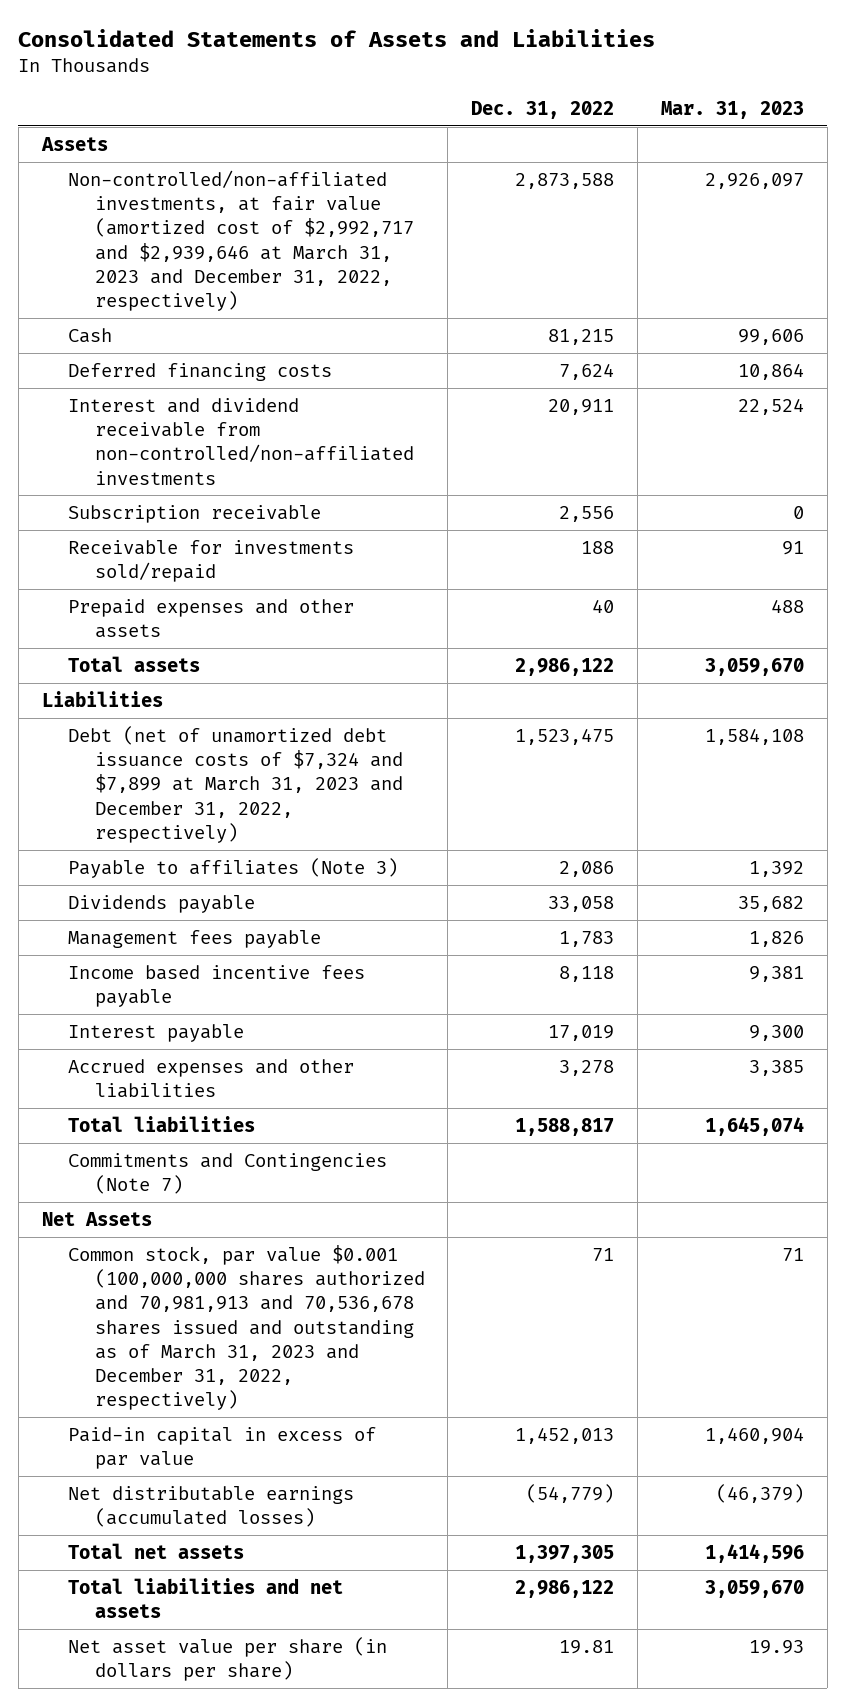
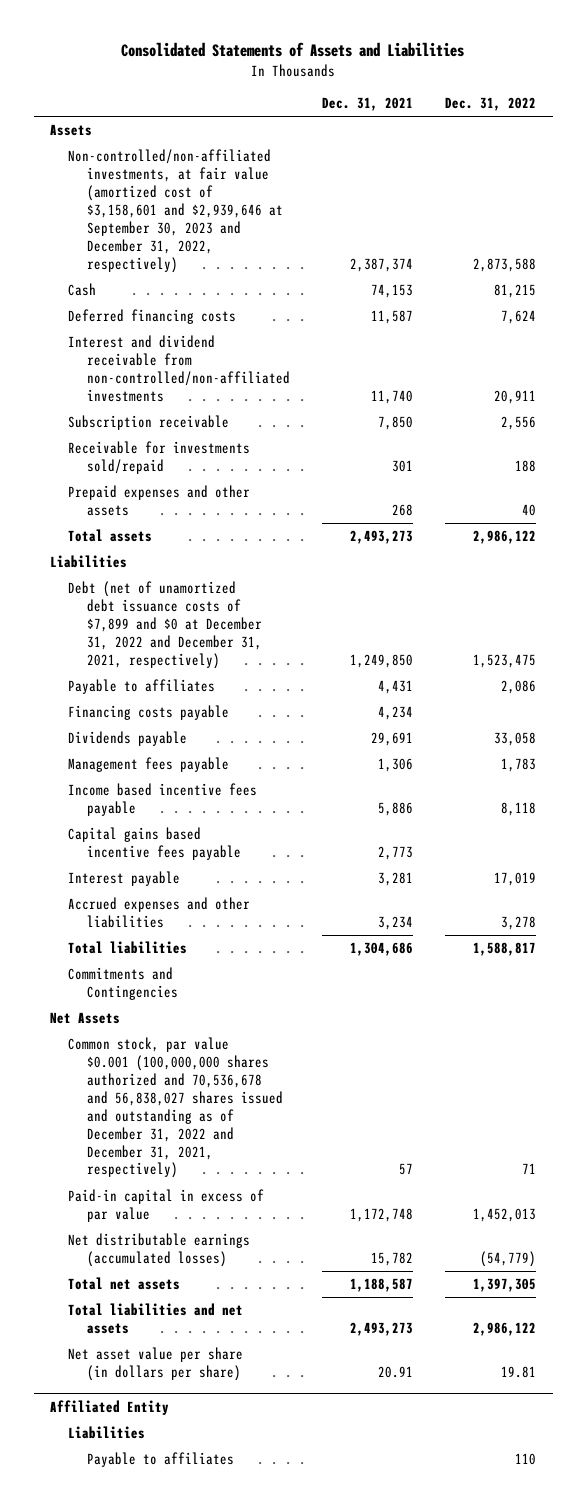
[660,100,804,119] Mar. 31, 2023 -> none
none -> [322,97,414,112] Dec. 31, 2021
[68,169,414,311] Non-controlled/non-affiliated investments, at fair value (amortized cost of $2,992,717 and $2,939,646 at March 31, 2023 and December 31, 2022, respectively) -> [68,149,283,273] Non-controlled/non-affiliated investments, at fair value (amortized cost of $3,158,601 and $2,939,646 at September 30, 2023 and December 31, 2022, respectively)
[68,725,403,843] Debt (net of unamortized debt issuance costs of $7,324 and $7,899 at March 31, 2023 and December 31, 2022, respectively) -> [68,581,262,669] Debt (net of unamortized debt issuance costs of $7,899 and $0 at December 31, 2022 and December 31, 2021, respectively)
[68,857,399,878] Payable to affiliates (Note 3) -> [68,679,216,695] Payable to affiliates
none -> [68,705,230,721] Financing costs payable
none -> [68,827,241,861] Capital gains based incentive fees payable
[68,1152,388,1195] Commitments and Contingencies (Note 7) -> [68,967,178,1001] Commitments and Contingencies
[68,1244,425,1411] Common stock, par value $0.001 (100,000,000 shares authorized and 70,981,913 and 70,536,678 shares issued and outstanding as of March 31, 2023 and December 31, 2022, respectively) -> [68,1037,283,1179] Common stock, par value $0.001 (100,000,000 shares authorized and 70,536,678 and 56,838,027 shares issued and outstanding as of December 31, 2022 and December 31, 2021, respectively)
none -> [49,1400,169,1416] Affiliated Entity
none -> [68,1426,146,1440] Liabilities
none -> [86,1452,234,1468] Payable to affiliates

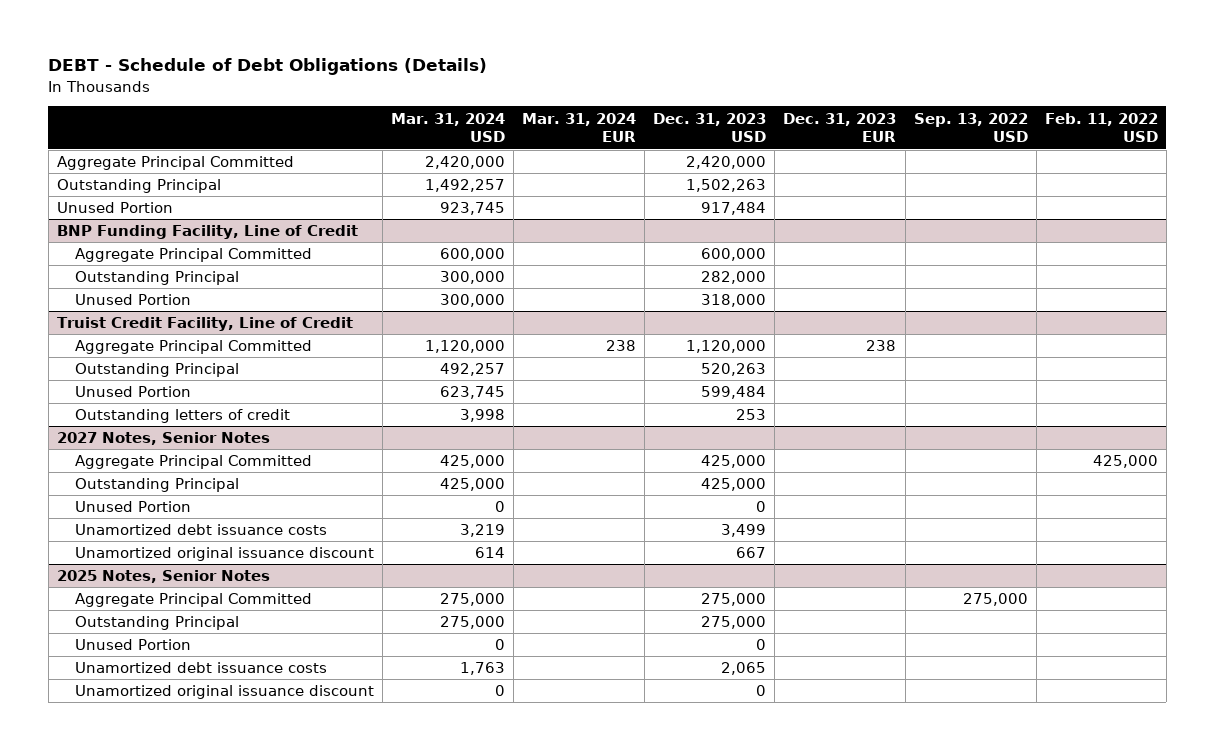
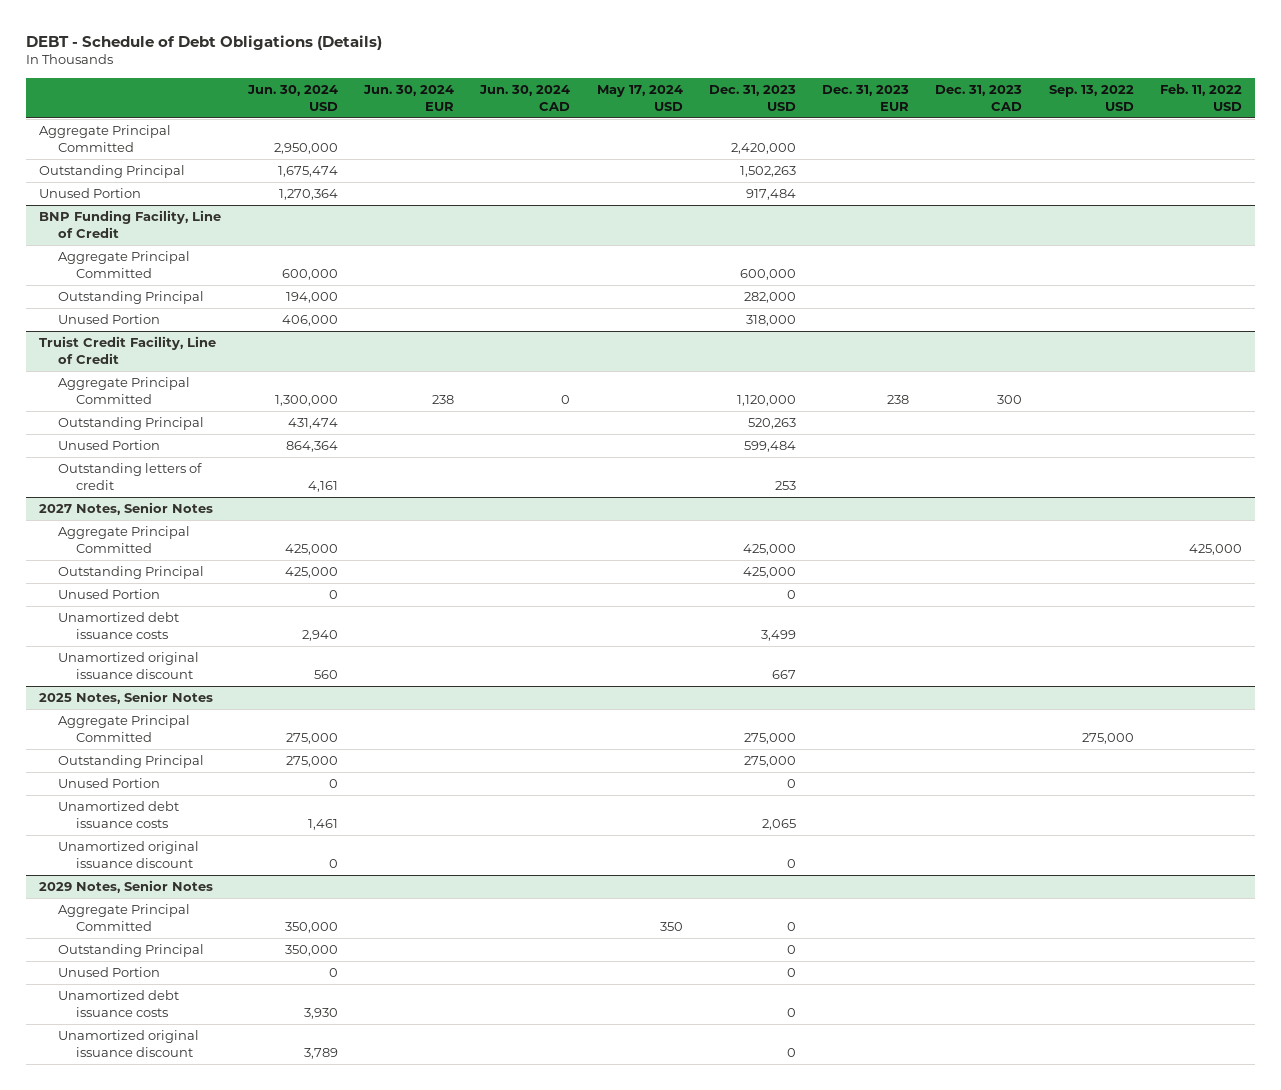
[390,112,505,143] Mar. 31, 2024 USD -> none
[522,112,637,143] Mar. 31, 2024 EUR -> none
none -> [246,84,338,111] Jun. 30, 2024 USD
none -> [363,84,455,111] Jun. 30, 2024 EUR
none -> [479,84,571,111] Jun. 30, 2024 CAD
none -> [596,84,683,111] May 17, 2024 USD
none -> [935,84,1023,111] Dec. 31, 2023 CAD
none -> [39,880,214,894] 2029 Notes, Senior Notes
none -> [57,904,190,932] Aggregate Principal Committed
none -> [57,944,204,958] Outstanding Principal
none -> [57,967,160,978] Unused Portion
none -> [57,990,179,1018] Unamortized debt issuance costs
none -> [57,1030,199,1058] Unamortized original issuance discount

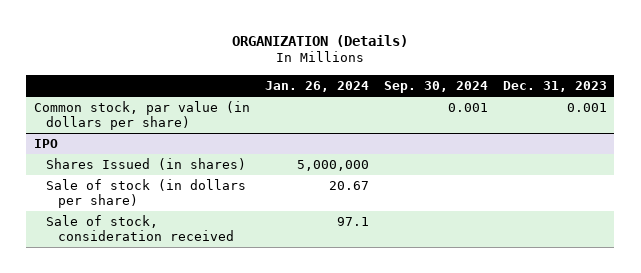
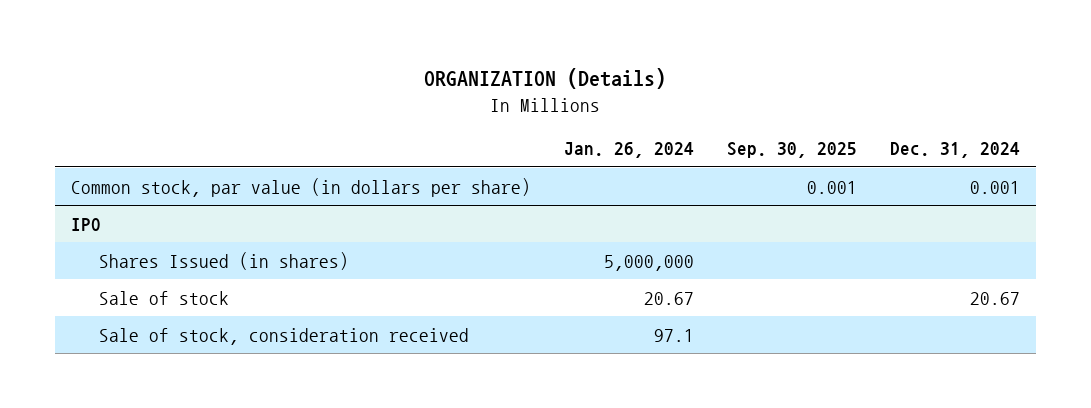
[383,80,488,93] Sep. 30, 2024 -> none
[502,80,607,92] Dec. 31, 2023 -> none
none -> [726,142,857,159] Sep. 30, 2025
none -> [889,142,1020,159] Dec. 31, 2024
[46,179,247,208] Sale of stock (in dollars per share) -> [98,290,229,305] Sale of stock

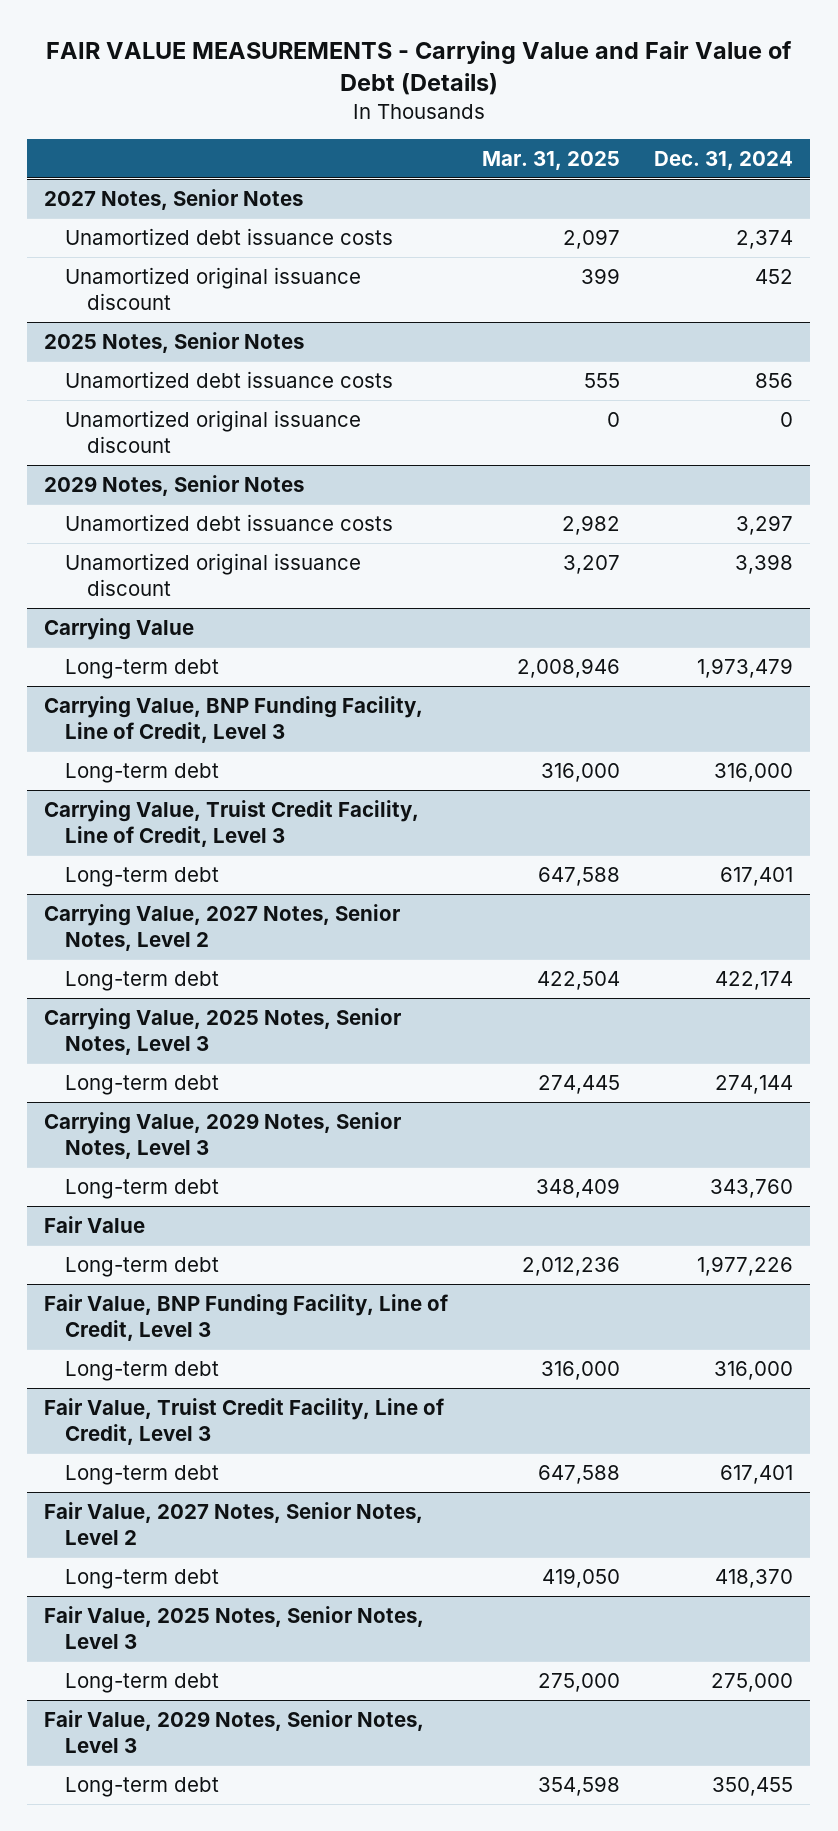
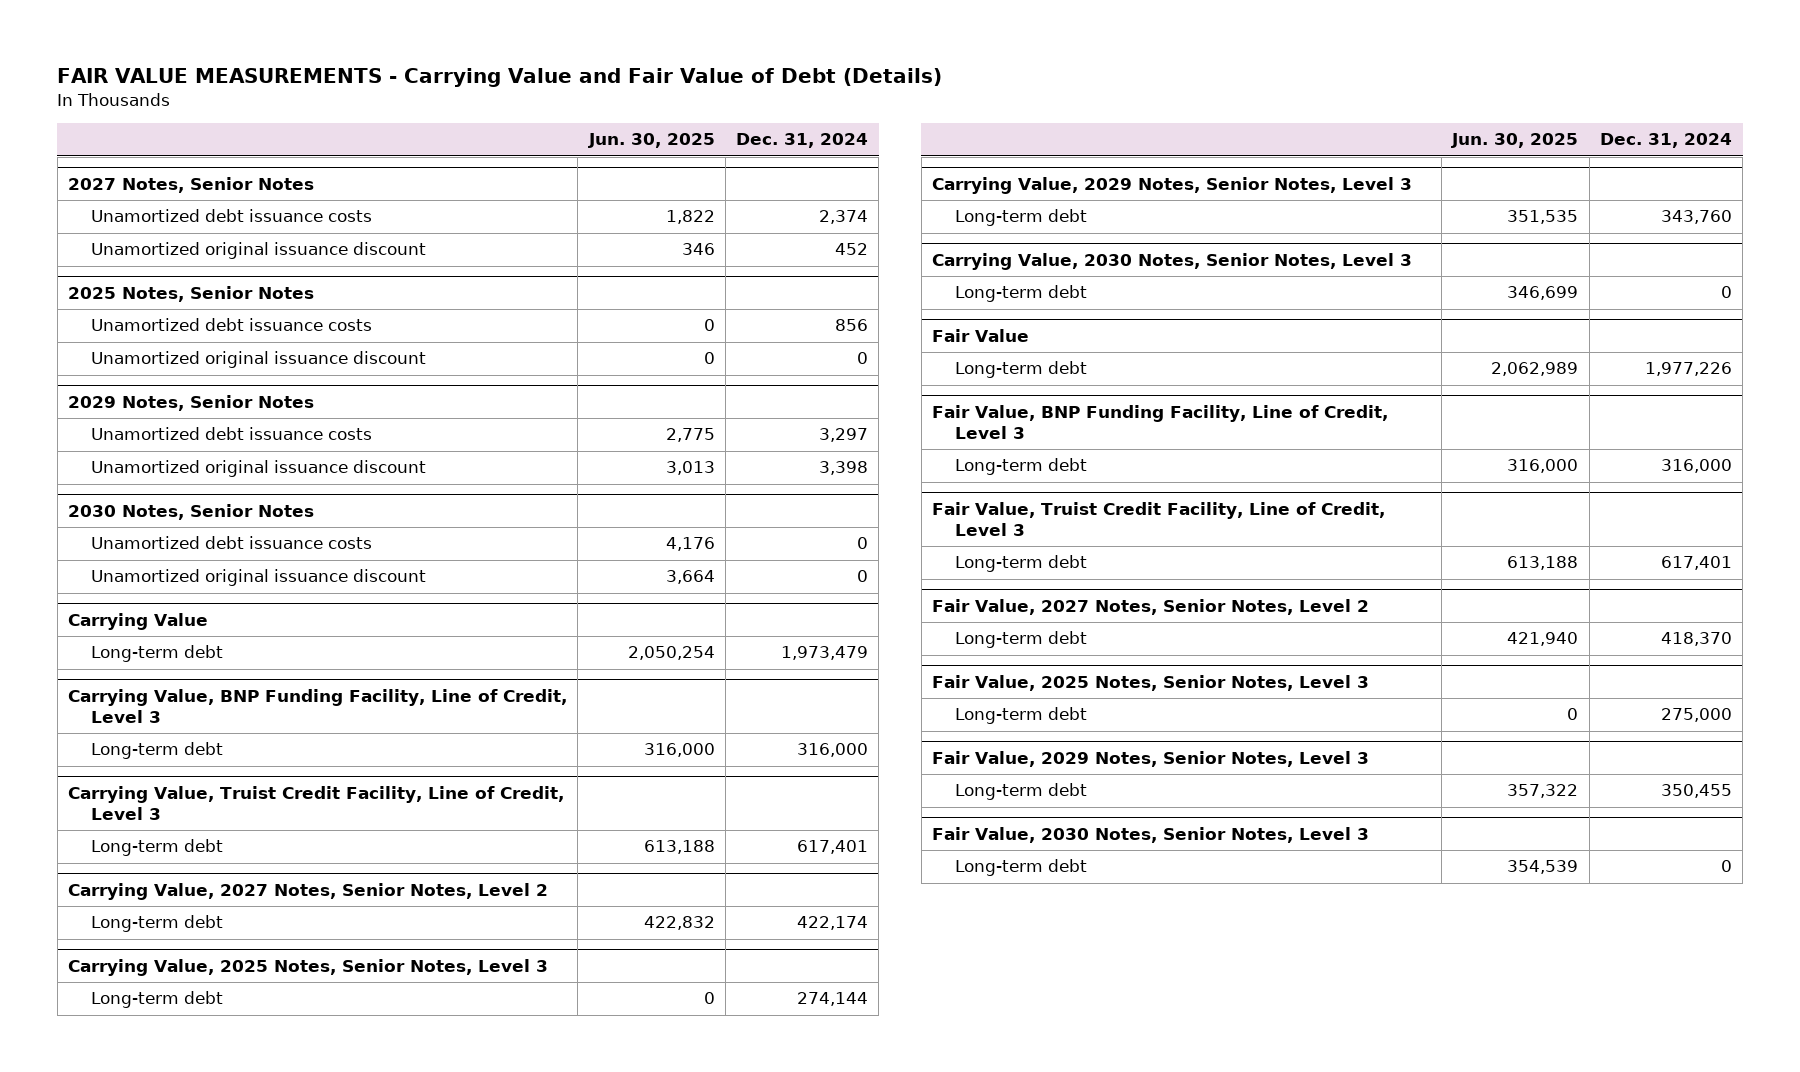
[482,151,621,171] Mar. 31, 2025 -> none
none -> [587,133,715,149] Jun. 30, 2025
none -> [68,504,315,521] 2030 Notes, Senior Notes
none -> [91,536,373,550] Unamortized debt issuance costs
none -> [91,569,427,587] Unamortized original issuance discount
none -> [931,253,1412,271] Carrying Value, 2030 Notes, Senior Notes, Level 3
none -> [954,285,1087,303] Long-term debt
none -> [931,827,1369,844] Fair Value, 2030 Notes, Senior Notes, Level 3
none -> [954,859,1087,877] Long-term debt

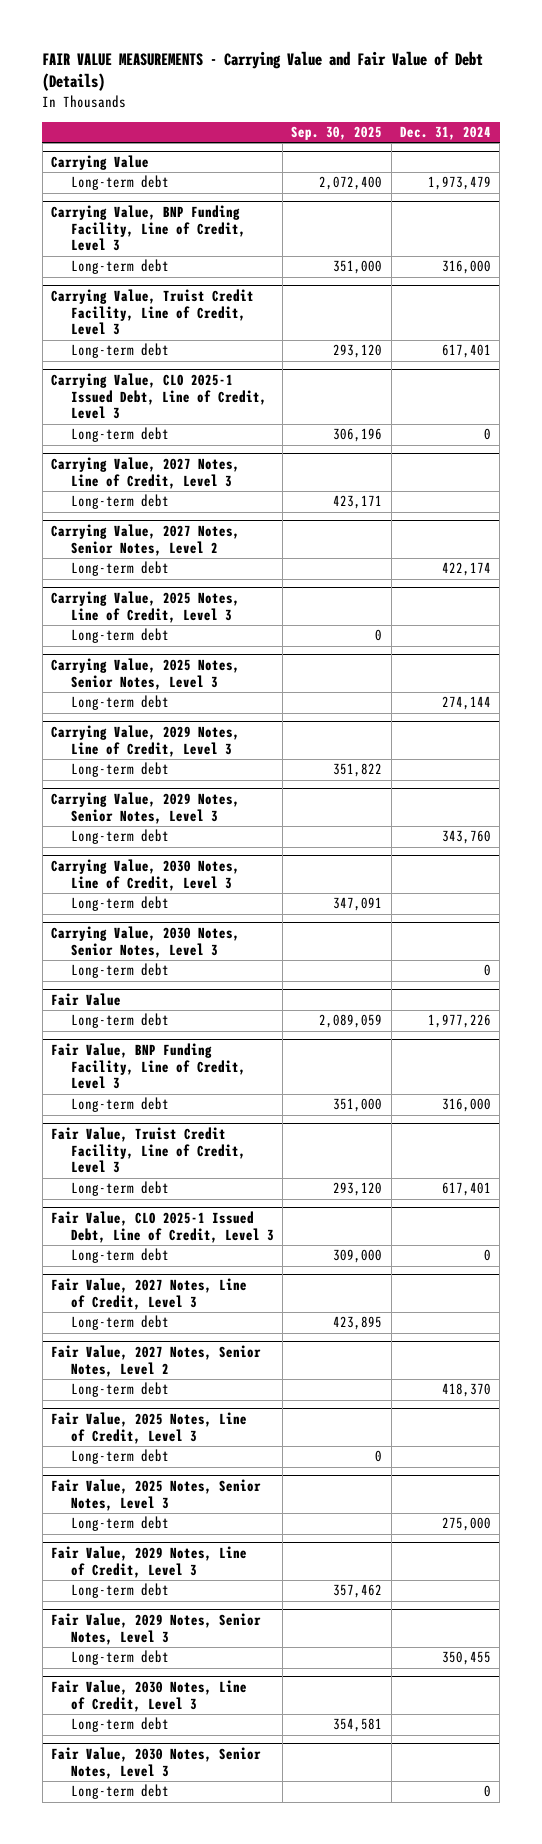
[587,133,715,149] Jun. 30, 2025 -> none
none -> [291,125,383,140] Sep. 30, 2025
[68,177,315,194] 2027 Notes, Senior Notes -> none
[91,209,373,223] Unamortized debt issuance costs -> none
[91,242,427,260] Unamortized original issuance discount -> none
[68,286,315,303] 2025 Notes, Senior Notes -> none
[91,318,373,332] Unamortized debt issuance costs -> none
[91,351,427,369] Unamortized original issuance discount -> none
[68,395,315,412] 2029 Notes, Senior Notes -> none
[91,427,373,441] Unamortized debt issuance costs -> none
[91,460,427,478] Unamortized original issuance discount -> none
[68,504,315,521] 2030 Notes, Senior Notes -> none
[91,536,373,550] Unamortized debt issuance costs -> none
[91,569,427,587] Unamortized original issuance discount -> none
none -> [51,372,267,420] Carrying Value, CLO 2025-1 Issued Debt, Line of Credit, Level 3
none -> [70,427,169,443] Long-term debt
none -> [51,456,241,489] Carrying Value, 2027 Notes, Line of Credit, Level 3
none -> [70,494,169,510] Long-term debt
none -> [51,590,241,623] Carrying Value, 2025 Notes, Line of Credit, Level 3
none -> [70,628,169,644] Long-term debt
none -> [51,724,241,757] Carrying Value, 2029 Notes, Line of Credit, Level 3
none -> [70,762,169,778] Long-term debt
none -> [51,858,241,891] Carrying Value, 2030 Notes, Line of Credit, Level 3
none -> [70,896,169,912] Long-term debt
none -> [51,1210,274,1243] Fair Value, CLO 2025-1 Issued Debt, Line of Credit, Level 3
none -> [70,1248,169,1264] Long-term debt
none -> [51,1277,248,1310] Fair Value, 2027 Notes, Line of Credit, Level 3
none -> [70,1315,169,1331] Long-term debt
none -> [51,1411,248,1444] Fair Value, 2025 Notes, Line of Credit, Level 3
none -> [70,1449,169,1465] Long-term debt
none -> [51,1545,248,1578] Fair Value, 2029 Notes, Line of Credit, Level 3
none -> [70,1583,169,1599] Long-term debt
none -> [51,1679,248,1712] Fair Value, 2030 Notes, Line of Credit, Level 3
none -> [70,1717,169,1733] Long-term debt

